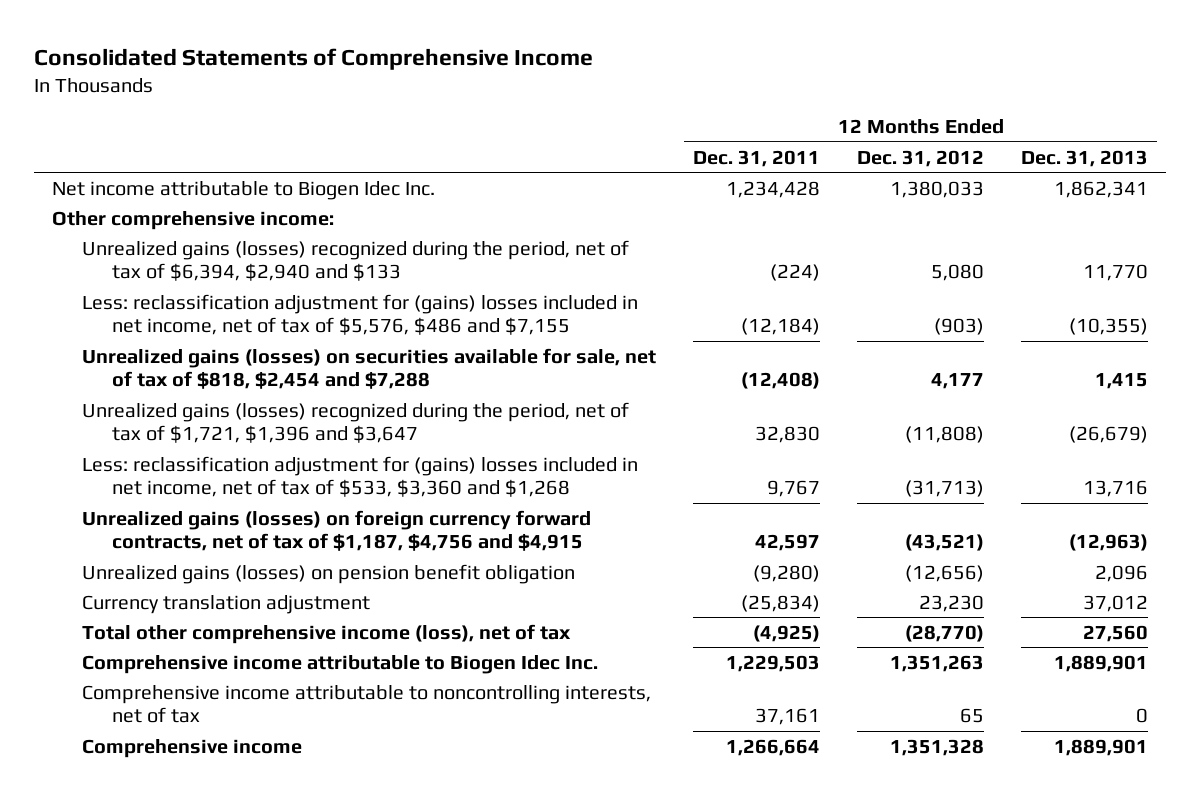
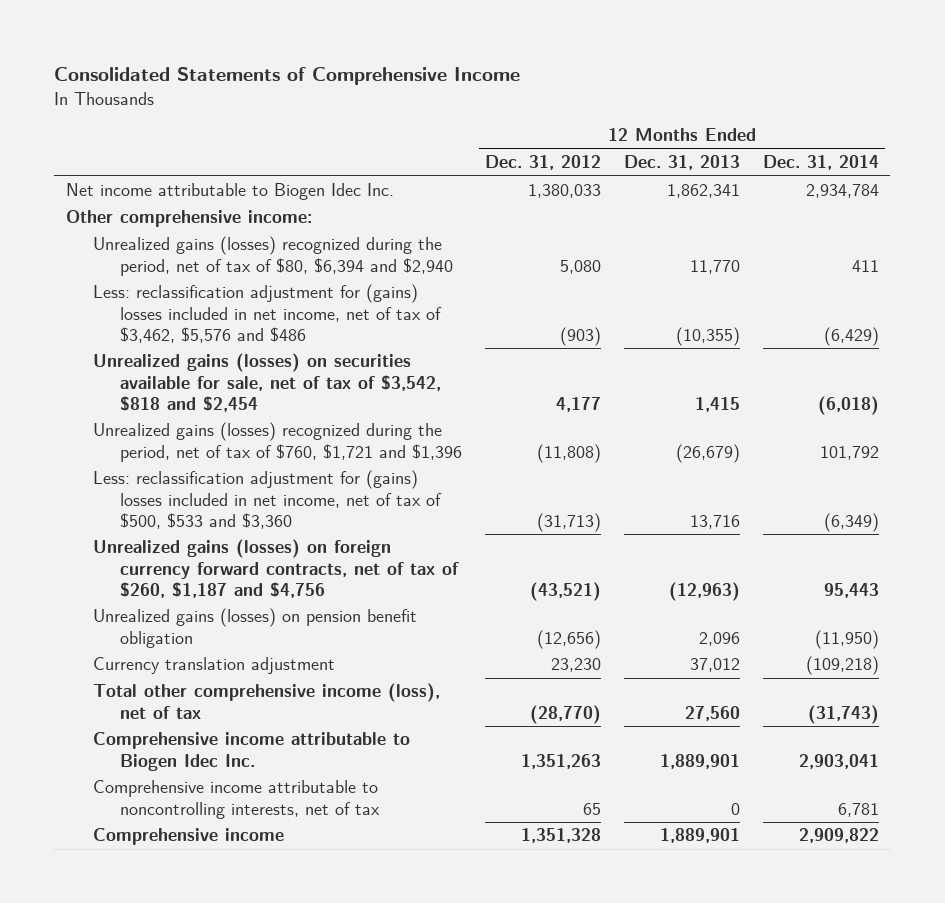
[693,149,821,167] Dec. 31, 2011 -> none
none -> [762,155,879,171] Dec. 31, 2014
[82,239,630,282] Unrealized gains (losses) recognized during the period, net of tax of $6,394, $2,940 and $133 -> [92,236,454,276] Unrealized gains (losses) recognized during the period, net of tax of $80, $6,394 and $2,940
[82,293,639,336] Less: reclassification adjustment for (gains) losses included in net income, net of tax of $5,576, $486 and $7,155 -> [92,284,443,343] Less: reclassification adjustment for (gains) losses included in net income, net of tax of $3,462, $5,576 and $486
[82,347,657,390] Unrealized gains (losses) on securities available for sale, net of tax of $818, $2,454 and $7,288 -> [92,353,442,412] Unrealized gains (losses) on securities available for sale, net of tax of $3,542, $818 and $2,454
[82,401,630,444] Unrealized gains (losses) recognized during the period, net of tax of $1,721, $1,396 and $3,647 -> [92,422,463,462] Unrealized gains (losses) recognized during the period, net of tax of $760, $1,721 and $1,396
[82,455,639,498] Less: reclassification adjustment for (gains) losses included in net income, net of tax of $533, $3,360 and $1,268 -> [92,470,443,529] Less: reclassification adjustment for (gains) losses included in net income, net of tax of $500, $533 and $3,360
[82,509,592,552] Unrealized gains (losses) on foreign currency forward contracts, net of tax of $1,187, $4,756 and $4,915 -> [92,539,460,598] Unrealized gains (losses) on foreign currency forward contracts, net of tax of $260, $1,187 and $4,756

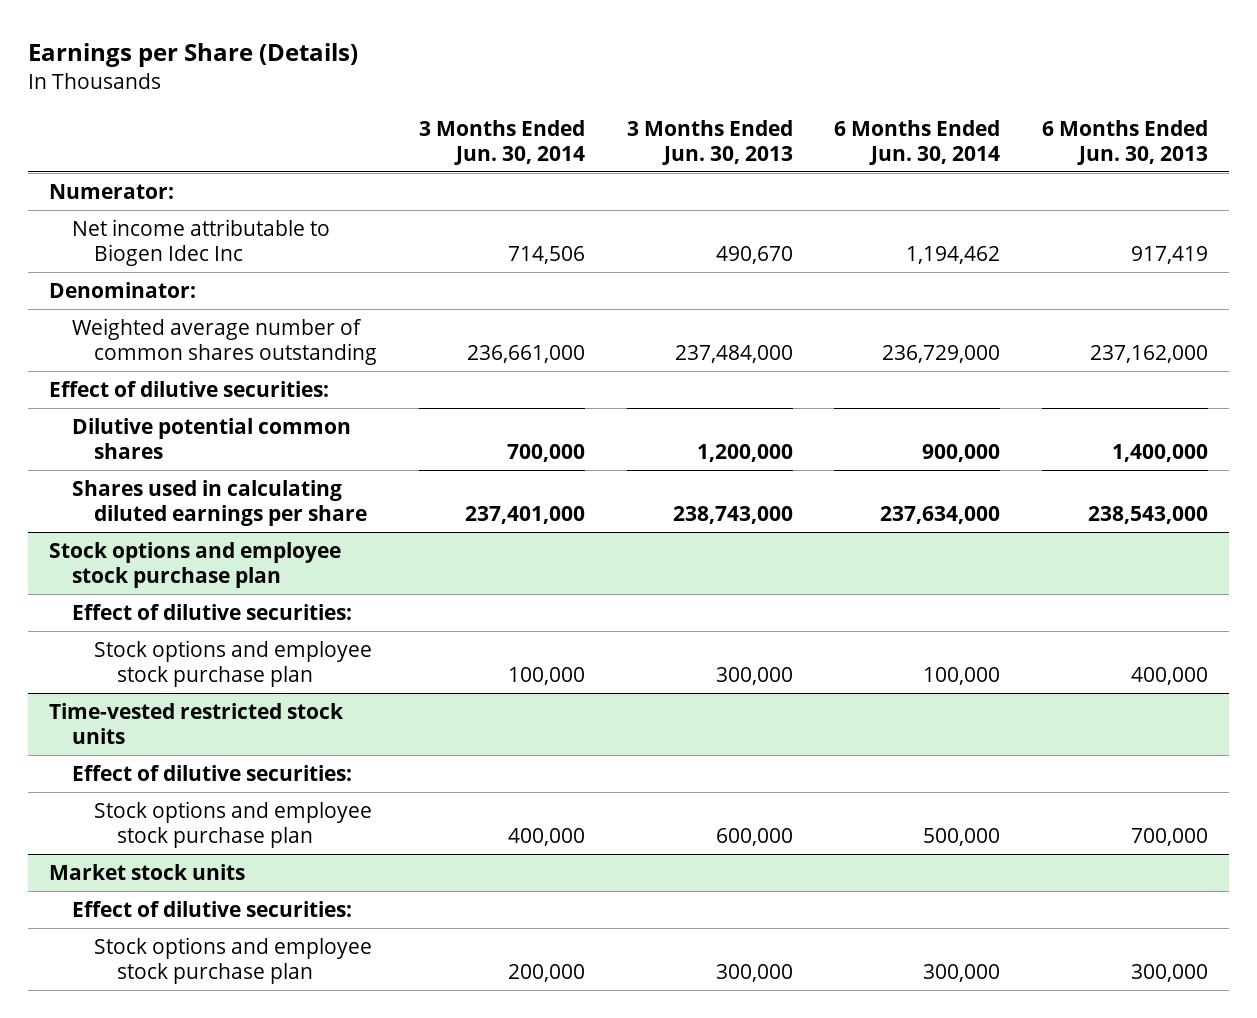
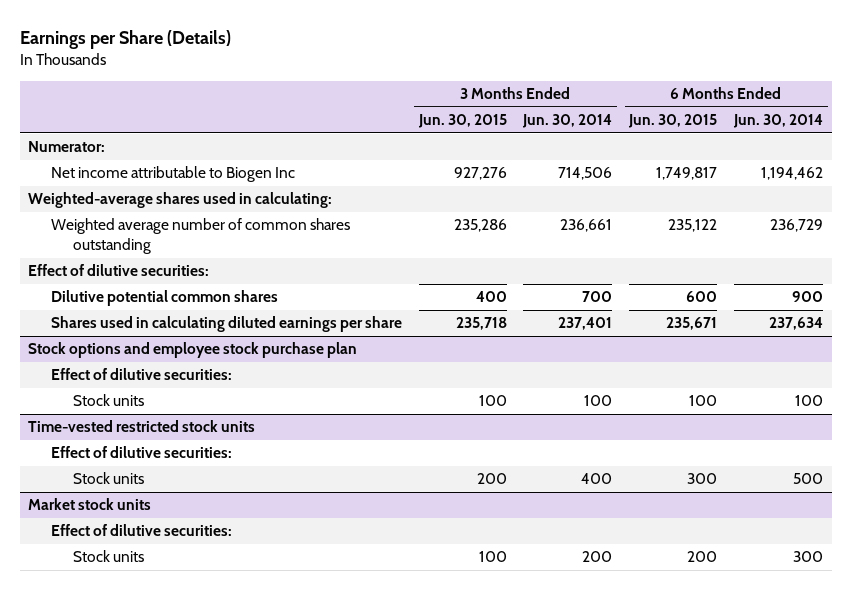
[626,119,793,165] 3 Months Ended Jun. 30, 2013 -> none
[1042,119,1209,165] 6 Months Ended Jun. 30, 2013 -> none
none -> [417,114,507,129] Jun. 30, 2015
none -> [628,114,718,129] Jun. 30, 2015
[49,281,197,298] Denominator: -> none
[71,218,330,266] Net income attributable to Biogen Idec Inc -> [50,166,295,183] Net income attributable to Biogen Inc
none -> [28,192,333,209] Weighted-average shares used in calculating:
[466,344,585,363] 236,661,000 -> [560,219,613,233] 236,661
[882,344,1001,363] 236,729,000 -> [770,219,824,233] 236,729
[506,443,585,462] 700,000 -> [582,291,613,303] 700
[922,443,1001,462] 900,000 -> [792,291,824,303] 900
[464,505,585,524] 237,401,000 -> [558,317,613,331] 237,401
[880,505,1001,524] 237,634,000 -> [769,317,824,331] 237,634
[94,639,373,687] Stock options and employee stock purchase plan -> none
none -> [72,394,144,407] Stock units
[94,800,373,848] Stock options and employee stock purchase plan -> none
none -> [72,472,144,485] Stock units
[94,936,373,984] Stock options and employee stock purchase plan -> none
none -> [72,550,144,563] Stock units

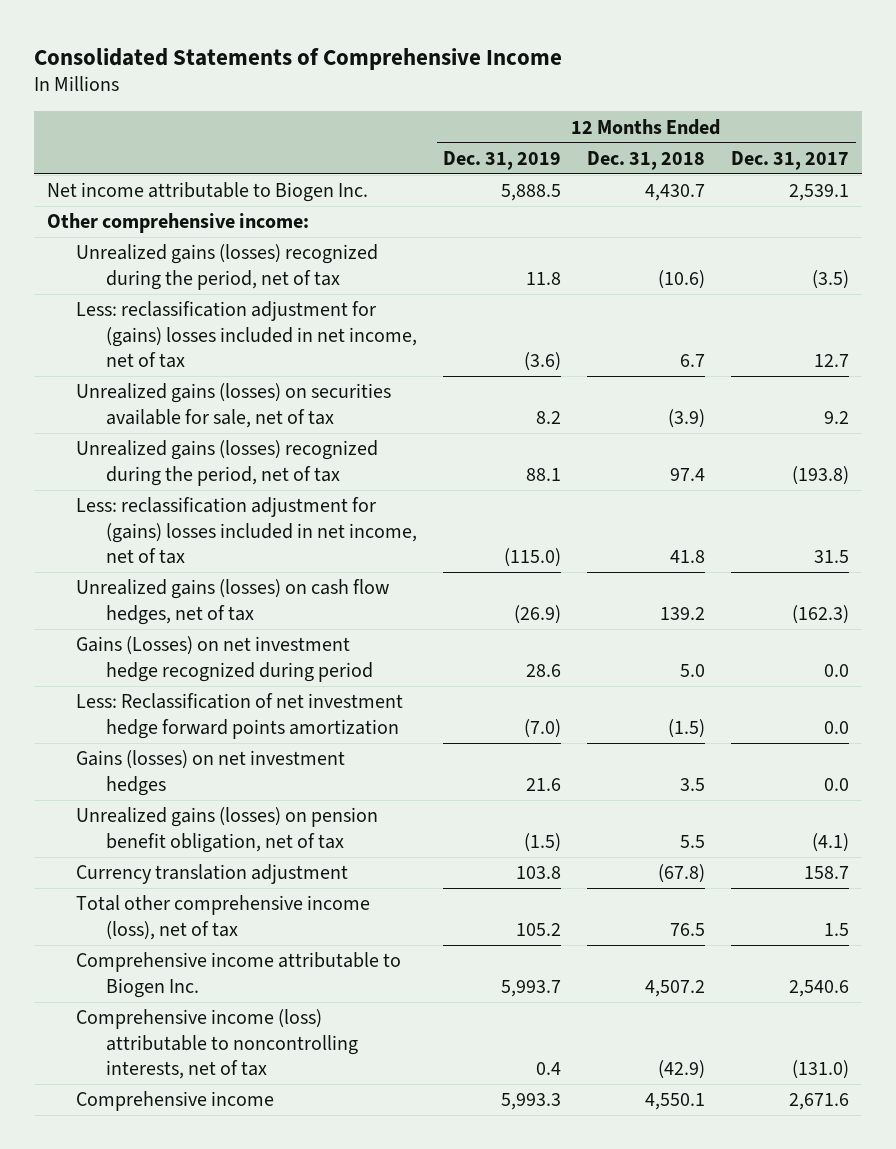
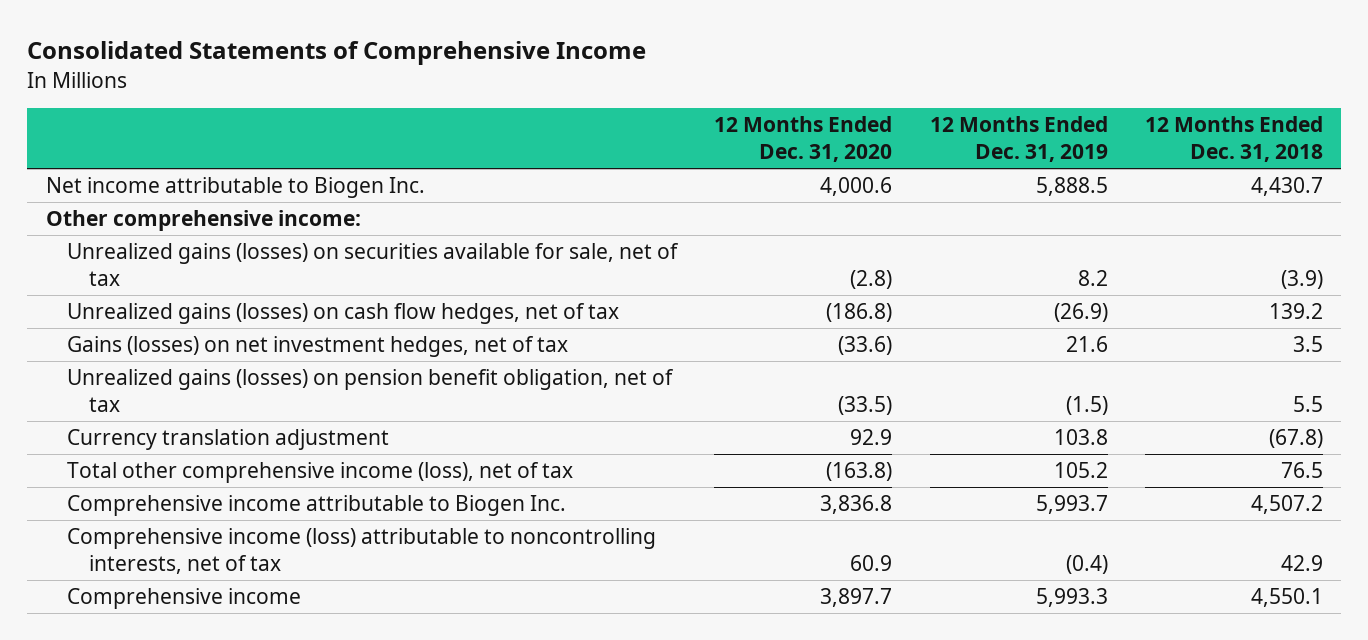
[731,150,850,170] Dec. 31, 2017 -> none
none -> [714,116,893,162] 12 Months Ended Dec. 31, 2020
[76,244,379,290] Unrealized gains (losses) recognized during the period, net of tax -> none
[76,301,418,369] Less: reclassification adjustment for (gains) losses included in net income, net of tax -> none
[76,440,379,486] Unrealized gains (losses) recognized during the period, net of tax -> none
[76,497,418,565] Less: reclassification adjustment for (gains) losses included in net income, net of tax -> none
[76,636,374,682] Gains (Losses) on net investment hedge recognized during period -> none
[76,693,404,739] Less: Reclassification of net investment hedge forward points amortization -> none
[76,750,346,796] Gains (losses) on net investment hedges -> [67,336,569,358] Gains (losses) on net investment hedges, net of tax
[536,1062,562,1076] 0.4 -> [1065,554,1108,574] (0.4)
[658,1060,706,1080] (42.9) -> [1280,554,1323,571] 42.9

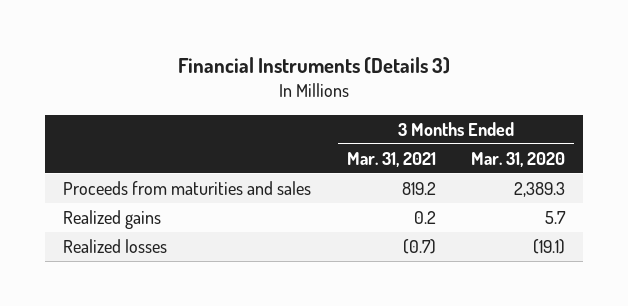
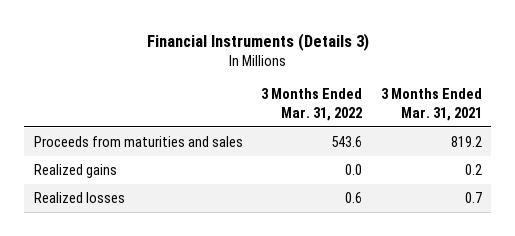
[471,151,566,167] Mar. 31, 2020 -> none
none -> [261,88,363,121] 3 Months Ended Mar. 31, 2022
[402,239,436,255] (0.7) -> [464,191,482,203] 0.7

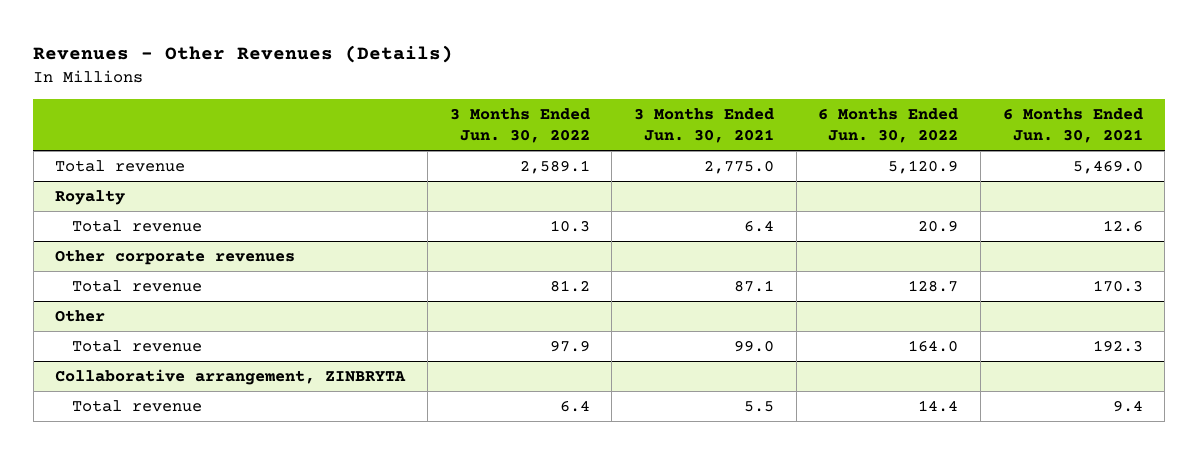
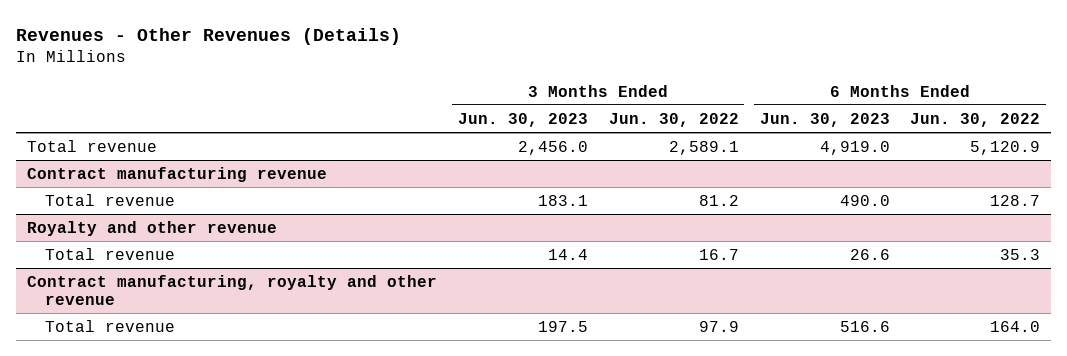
[633,108,774,144] 3 Months Ended Jun. 30, 2021 -> none
[1002,108,1143,144] 6 Months Ended Jun. 30, 2021 -> none
none -> [457,112,588,127] Jun. 30, 2023
none -> [759,112,890,127] Jun. 30, 2023
[55,189,126,205] Royalty -> none
[71,219,202,232] Total revenue -> none
[55,249,296,265] Other corporate revenues -> none
none -> [26,166,327,182] Contract manufacturing revenue
none -> [26,220,277,236] Royalty and other revenue
none -> [45,247,176,260] Total revenue
[55,309,106,322] Other -> [26,274,437,306] Contract manufacturing, royalty and other revenue
[55,368,407,385] Collaborative arrangement, ZINBRYTA -> none
[71,399,202,412] Total revenue -> none

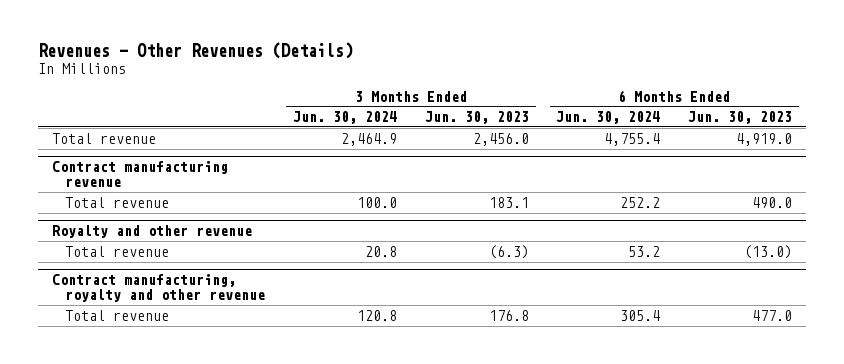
[608,112,739,127] Jun. 30, 2022 -> none
[910,112,1041,127] Jun. 30, 2022 -> none
none -> [293,111,398,125] Jun. 30, 2024
none -> [556,111,661,125] Jun. 30, 2024
[547,248,588,260] 14.4 -> [488,244,529,259] (6.3)
[849,248,890,260] 26.6 -> [744,244,793,259] (13.0)
[537,320,588,332] 197.5 -> [488,309,529,321] 176.8
[839,320,890,332] 516.6 -> [752,309,793,321] 477.0

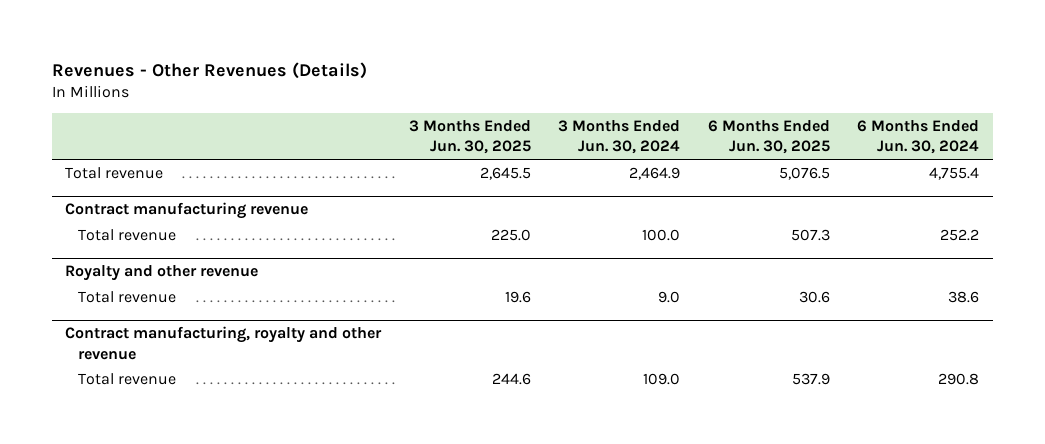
[424,111,529,125] Jun. 30, 2023 -> none
[688,111,793,125] Jun. 30, 2023 -> none
none -> [408,119,531,155] 3 Months Ended Jun. 30, 2025
none -> [707,119,830,155] 6 Months Ended Jun. 30, 2025
[365,245,398,257] 20.8 -> [658,290,681,303] 9.0
[628,245,661,257] 53.2 -> [948,290,980,303] 38.6
[357,309,398,321] 120.8 -> [643,372,681,385] 109.0
[620,309,661,321] 305.4 -> [938,372,980,385] 290.8

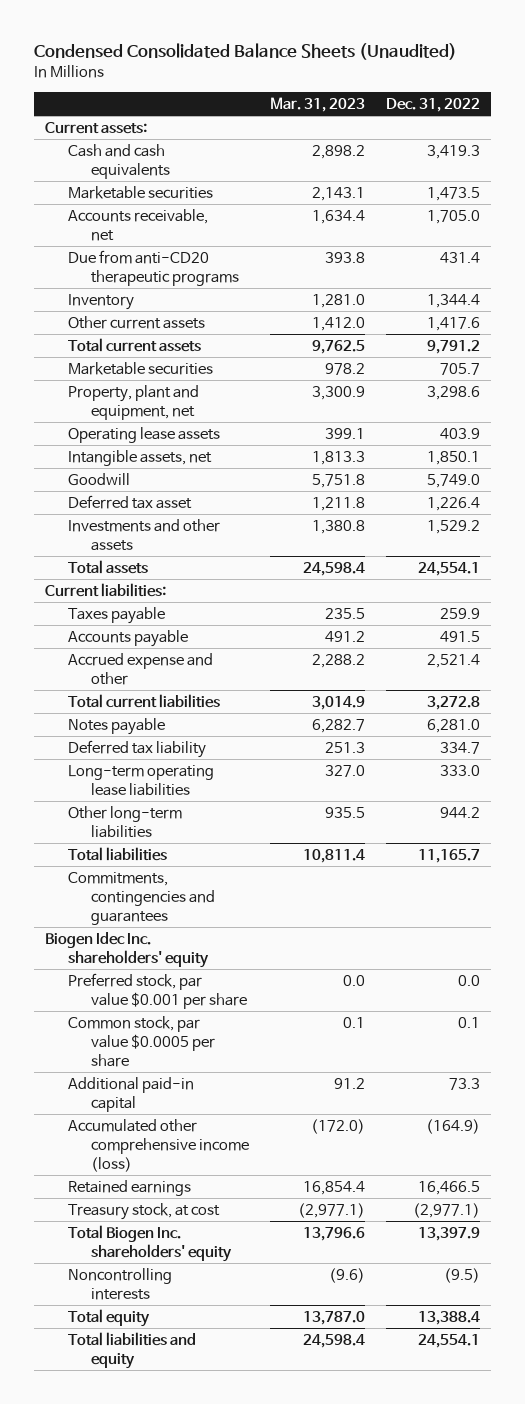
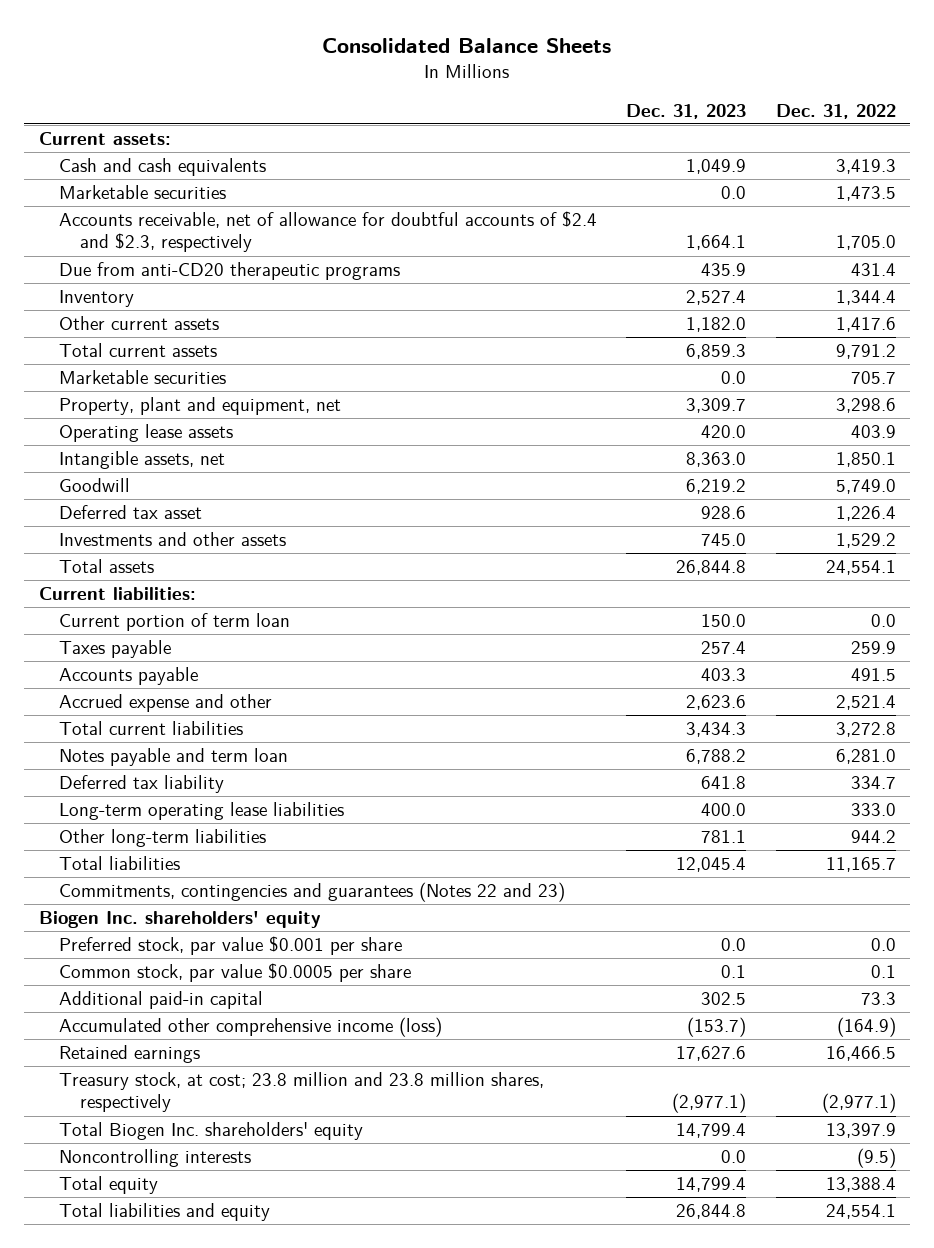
[34,43,458,61] Condensed Consolidated Balance Sheets (Unaudited) -> [322,38,612,54] Consolidated Balance Sheets
[270,97,366,113] Mar. 31, 2023 -> none
none -> [626,103,747,119] Dec. 31, 2023
[68,208,209,241] Accounts receivable, net -> [59,211,598,253] Accounts receivable, net of allowance for doubtful accounts of $2.4 and $2.3, respectively
none -> [59,613,291,632] Current portion of term loan
[68,717,166,735] Notes payable -> [59,748,289,767] Notes payable and term loan
[68,871,216,925] Commitments, contingencies and guarantees -> [59,882,566,903] Commitments, contingencies and guarantees (Notes 22 and 23)
[44,931,210,968] Biogen Idec Inc. shareholders' equity -> [38,911,321,929] Biogen Inc. shareholders' equity
[68,1202,221,1220] Treasury stock, at cost -> [59,1072,545,1113] Treasury stock, at cost; 23.8 million and 23.8 million shares, respectively

